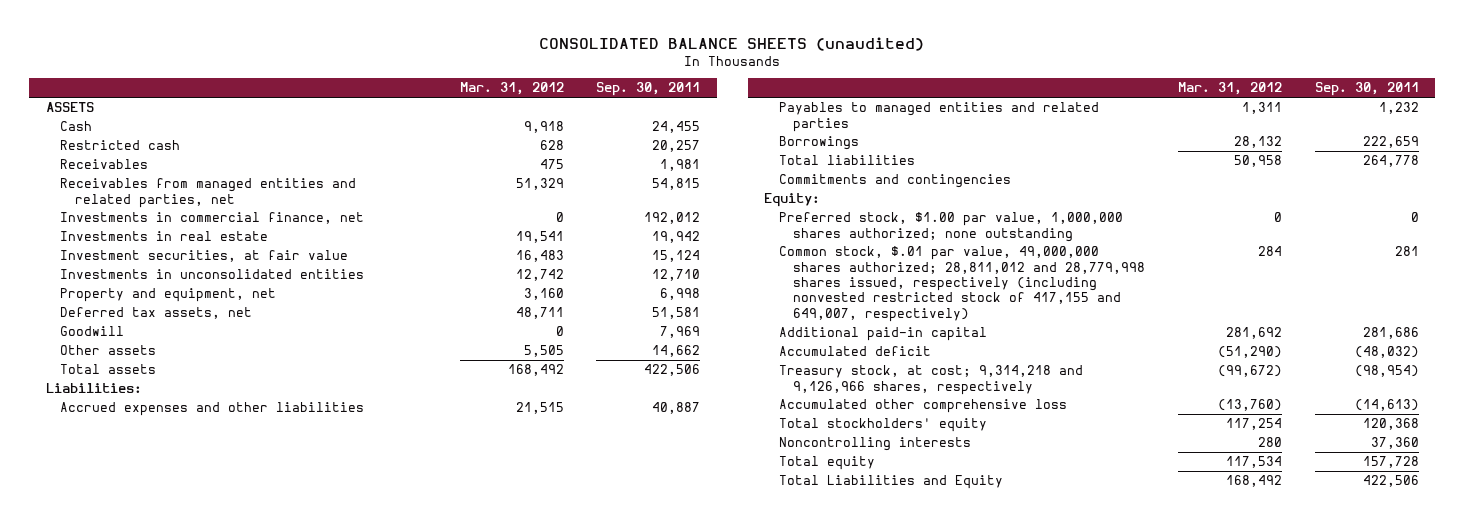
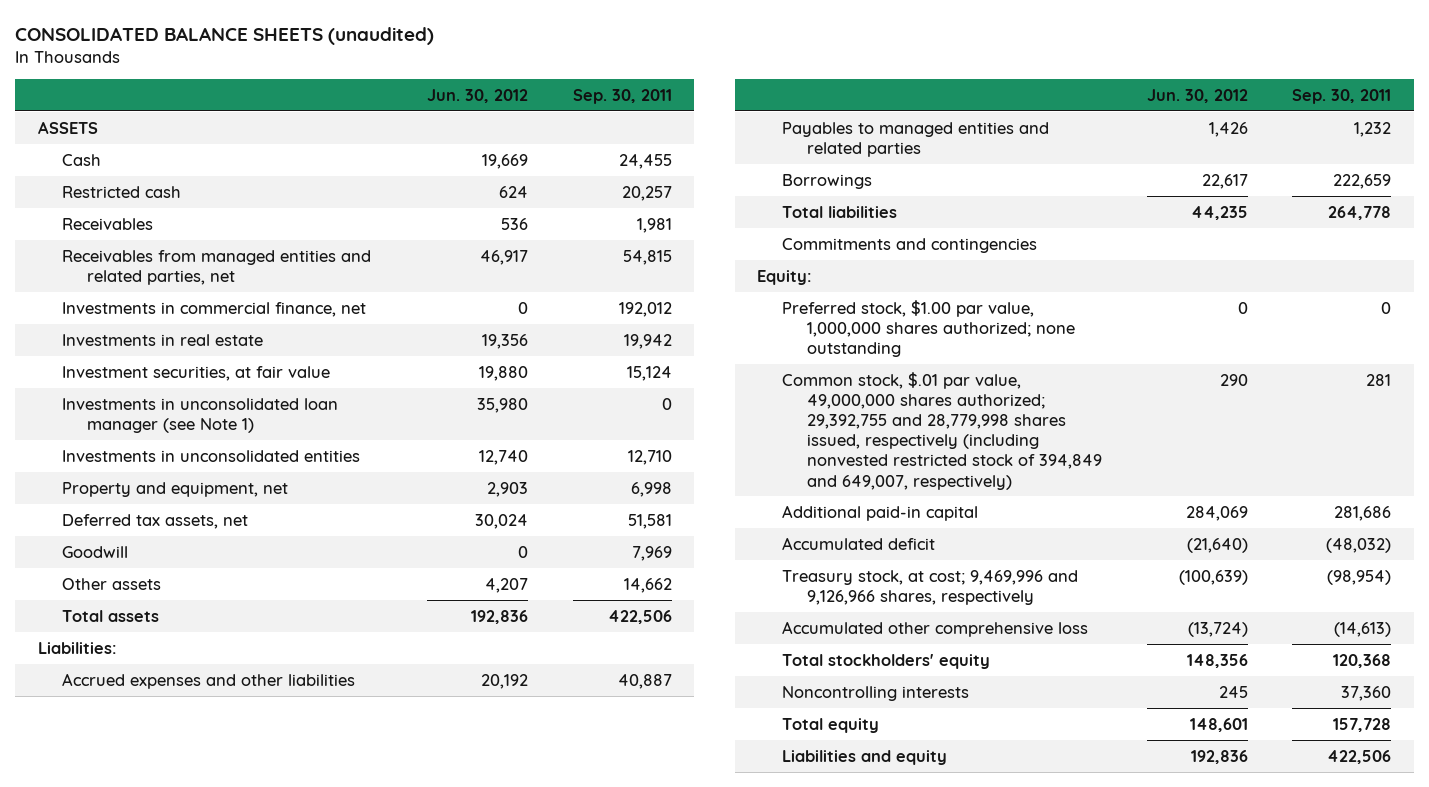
[459,82,564,96] Mar. 31, 2012 -> none
none -> [426,89,528,104] Jun. 30, 2012
none -> [62,397,339,433] Investments in unconsolidated loan manager (see Note 1)
[778,246,1146,322] Common stock, $.01 par value, 49,000,000 shares authorized; 28,811,012 and 28,779,998 shares issued, respectively (including nonvested restricted stock of 417,155 and 649,007, respectively) -> [782,371,1103,490] Common stock, $.01 par value, 49,000,000 shares authorized; 29,392,755 and 28,779,998 shares issued, respectively (including nonvested restricted stock of 394,849 and 649,007, respectively)
[778,365,1083,395] Treasury stock, at cost; 9,314,218 and 9,126,966 shares, respectively -> [782,569,1079,605] Treasury stock, at cost; 9,469,996 and 9,126,966 shares, respectively
[778,475,1003,490] Total Liabilities and Equity -> [782,749,948,765] Liabilities and equity

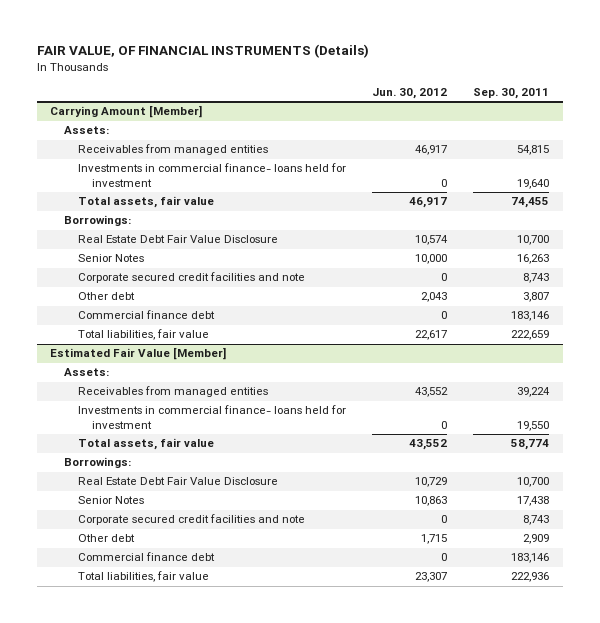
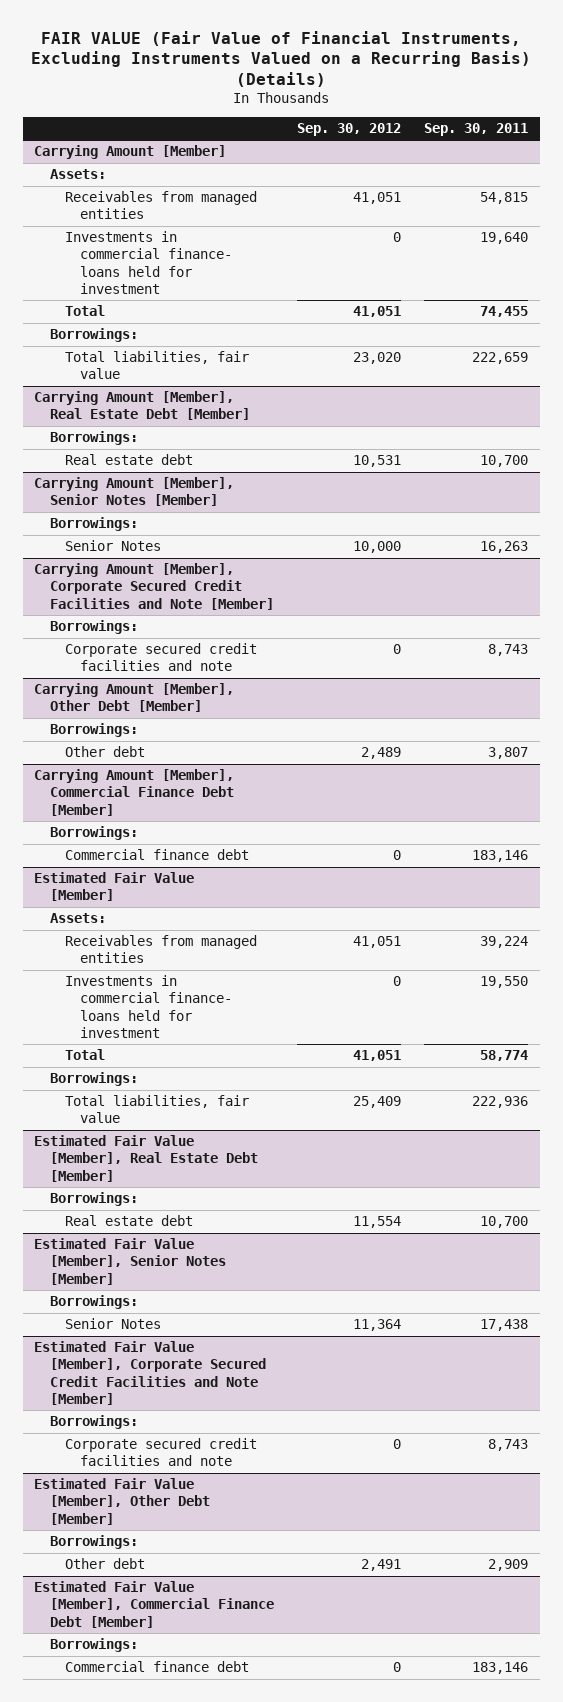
[37,44,370,59] FAIR VALUE, OF FINANCIAL INSTRUMENTS (Details) -> [31,30,532,88] FAIR VALUE (Fair Value of Financial Instruments, Excluding Instruments Valued on a Recurring Basis) (Details)
[372,88,448,100] Jun. 30, 2012 -> none
none -> [296,122,401,136] Sep. 30, 2012
[77,196,214,209] Total assets, fair value -> [64,305,105,317] Total
[77,329,209,341] Total liabilities, fair value -> [64,351,249,380] Total liabilities, fair value
none -> [34,391,250,421] Carrying Amount [Member], Real Estate Debt [Member]
none -> [49,431,138,446] Borrowings:
[77,235,278,244] Real Estate Debt Fair Value Disclosure -> [64,454,193,466] Real estate debt
none -> [34,477,235,507] Carrying Amount [Member], Senior Notes [Member]
none -> [49,517,138,532] Borrowings:
none -> [34,563,274,610] Carrying Amount [Member], Corporate Secured Credit Facilities and Note [Member]
none -> [49,620,138,635] Borrowings:
none -> [34,683,235,713] Carrying Amount [Member], Other Debt [Member]
none -> [49,723,138,738] Borrowings:
none -> [34,769,235,816] Carrying Amount [Member], Commercial Finance Debt [Member]
none -> [49,826,138,841] Borrowings:
[77,438,214,451] Total assets, fair value -> [64,1049,105,1061] Total
[77,571,209,583] Total liabilities, fair value -> [64,1095,249,1124] Total liabilities, fair value
none -> [34,1135,258,1182] Estimated Fair Value [Member], Real Estate Debt [Member]
none -> [49,1192,138,1207] Borrowings:
[77,477,278,486] Real Estate Debt Fair Value Disclosure -> [64,1215,193,1227] Real estate debt
none -> [34,1238,226,1285] Estimated Fair Value [Member], Senior Notes [Member]
none -> [49,1295,138,1310] Borrowings:
none -> [34,1341,266,1405] Estimated Fair Value [Member], Corporate Secured Credit Facilities and Note [Member]
none -> [49,1415,138,1430] Borrowings:
none -> [34,1478,210,1525] Estimated Fair Value [Member], Other Debt [Member]
none -> [49,1535,138,1550] Borrowings:
none -> [34,1581,274,1628] Estimated Fair Value [Member], Commercial Finance Debt [Member]
none -> [49,1638,138,1653] Borrowings:

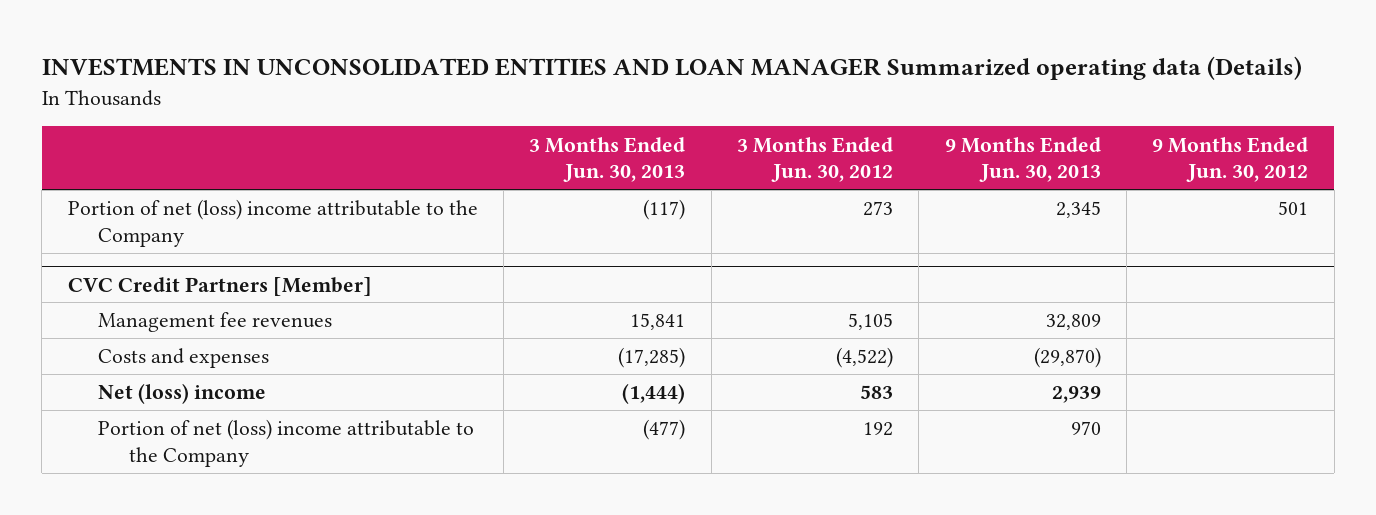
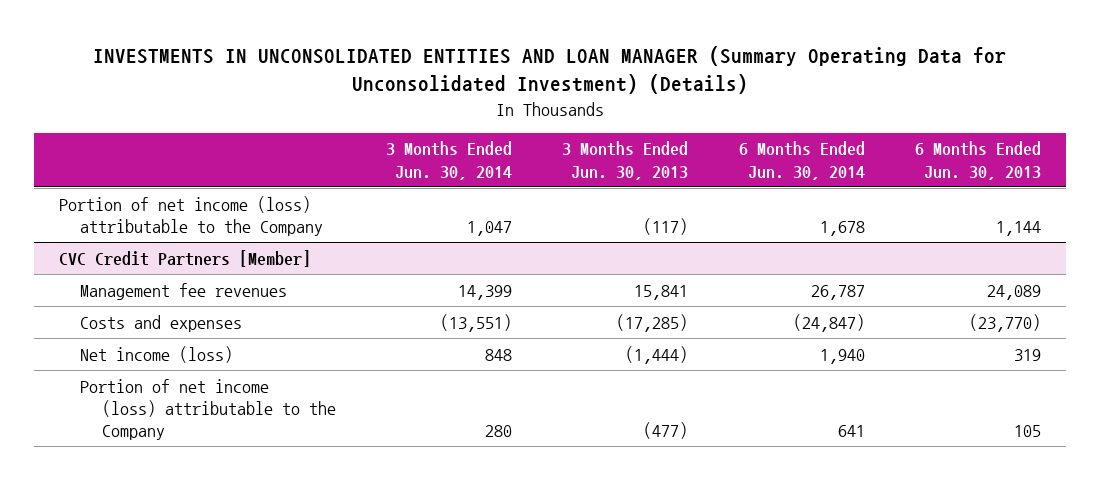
[41,56,1302,81] INVESTMENTS IN UNCONSOLIDATED ENTITIES AND LOAN MANAGER Summarized operating data (Details) -> [93,46,1007,95] INVESTMENTS IN UNCONSOLIDATED ENTITIES AND LOAN MANAGER (Summary Operating Data for Unconsolidated Investment) (Details)
[737,136,894,183] 3 Months Ended Jun. 30, 2012 -> none
[944,136,1101,183] 9 Months Ended Jun. 30, 2013 -> none
[1152,136,1309,183] 9 Months Ended Jun. 30, 2012 -> none
none -> [386,141,513,180] 3 Months Ended Jun. 30, 2014
none -> [738,141,865,180] 6 Months Ended Jun. 30, 2014
none -> [915,141,1042,180] 6 Months Ended Jun. 30, 2013
[67,199,478,247] Portion of net (loss) income attributable to the Company -> [59,195,324,236] Portion of net income (loss) attributable to the Company
[98,383,267,405] Net (loss) income -> [80,345,234,363] Net income (loss)
[98,419,475,467] Portion of net (loss) income attributable to the Company -> [80,378,336,441] Portion of net income (loss) attributable to the Company

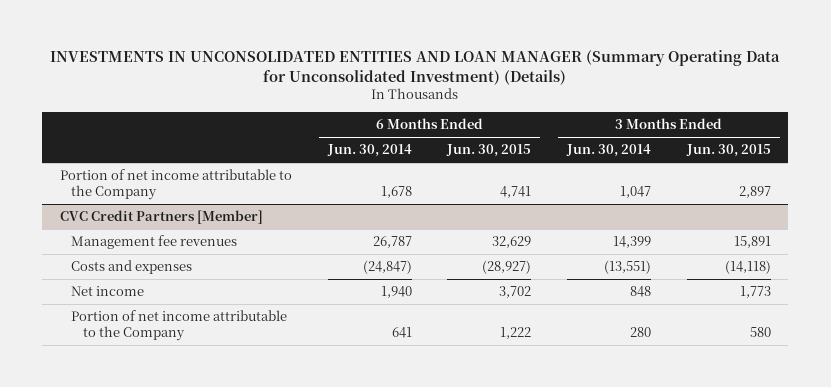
[562,141,689,180] 3 Months Ended Jun. 30, 2013 -> none
[915,141,1042,180] 6 Months Ended Jun. 30, 2013 -> none
none -> [446,144,532,158] Jun. 30, 2015
none -> [685,144,771,158] Jun. 30, 2015
[59,195,324,236] Portion of net income (loss) attributable to the Company -> [60,169,293,200] Portion of net income attributable to the Company
[80,345,234,363] Net income (loss) -> [71,286,145,297] Net income
[80,378,336,441] Portion of net income (loss) attributable to the Company -> [71,310,288,341] Portion of net income attributable to the Company

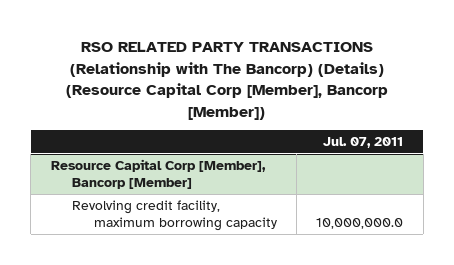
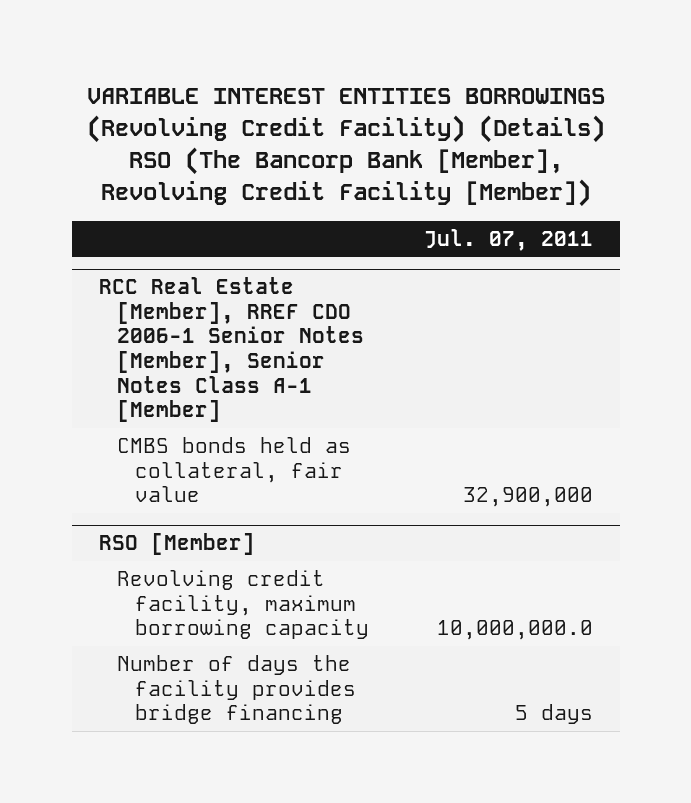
[66,42,389,120] RSO RELATED PARTY TRANSACTIONS (Relationship with The Bancorp) (Details) (Resource Capital Corp [Member], Bancorp [Member]) -> [86,87,605,208] VARIABLE INTEREST ENTITIES BORROWINGS (Revolving Credit Facility) (Details) RSO (The Bancorp Bank [Member], Revolving Credit Facility [Member])
[50,158,266,190] Resource Capital Corp [Member], Bancorp [Member] -> none
none -> [98,277,365,423] RCC Real Estate [Member], RREF CDO 2006-1 Senior Notes [Member], Senior Notes Class A-1 [Member]
none -> [117,436,352,503] CMBS bonds held as collateral, fair value
none -> [98,533,255,556] RSO [Member]
none -> [117,654,357,725] Number of days the facility provides bridge financing

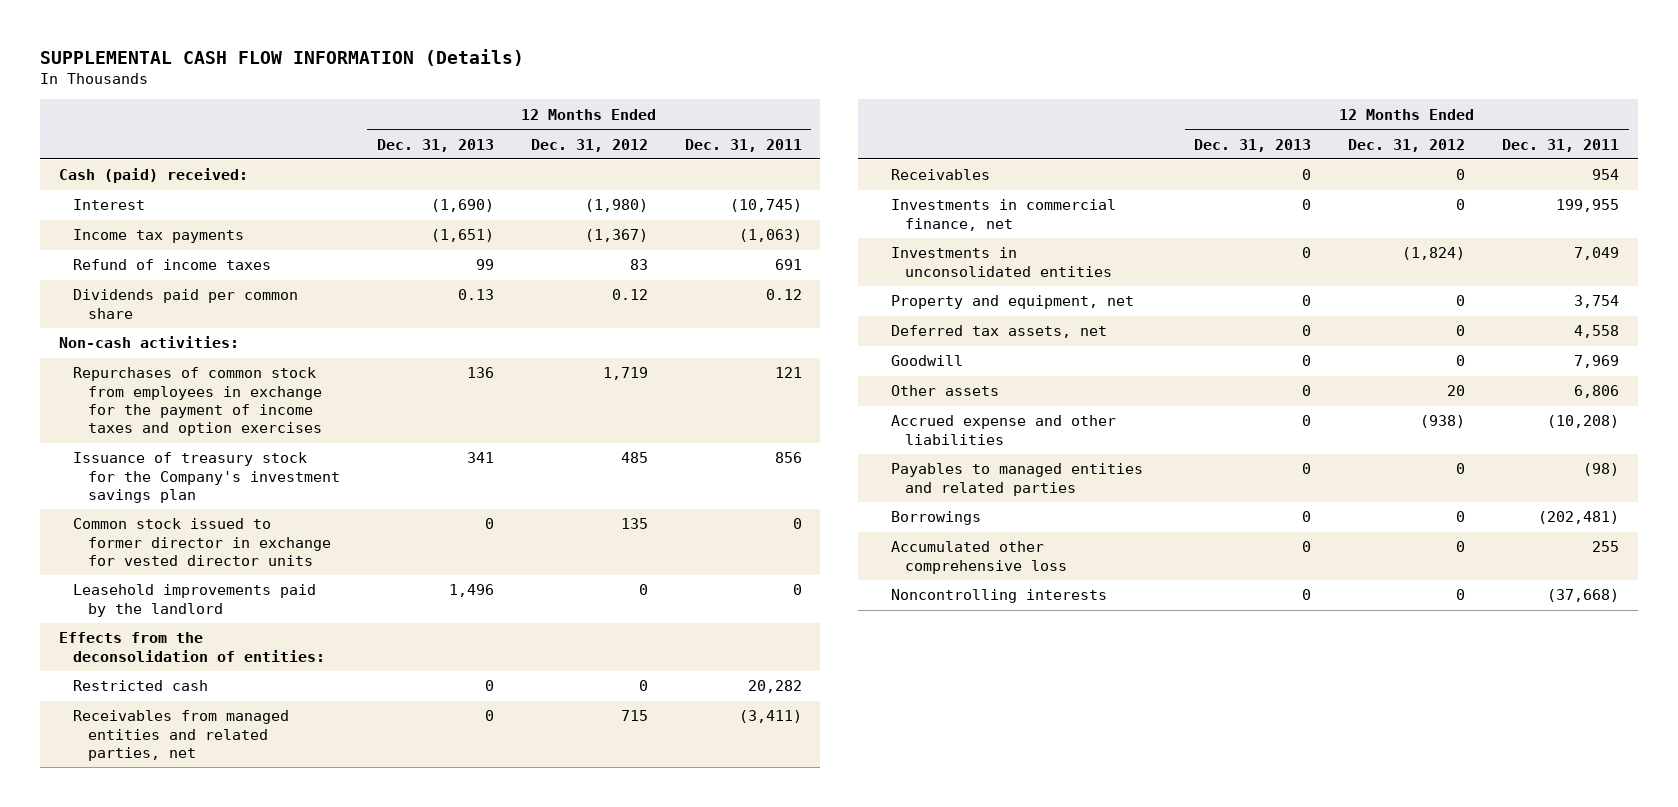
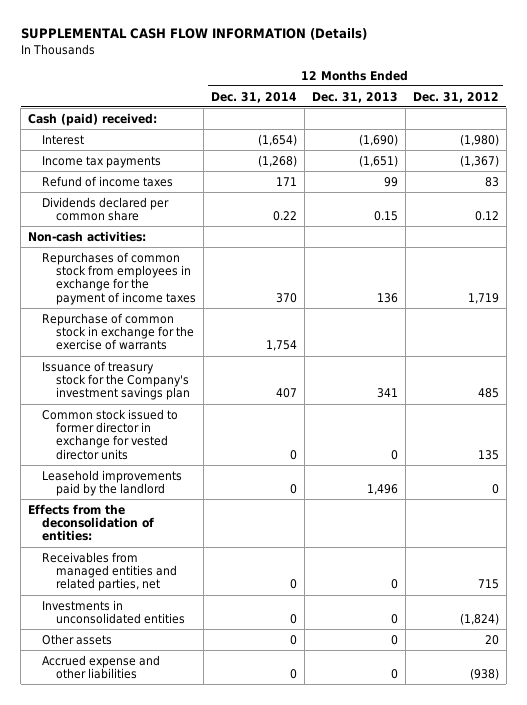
[684,138,802,152] Dec. 31, 2011 -> none
none -> [211,91,298,103] Dec. 31, 2014
[73,289,299,319] Dividends paid per common share -> [42,196,170,222] Dividends declared per common share
[457,289,494,301] 0.13 -> [374,211,399,222] 0.15
[73,367,322,437] Repurchases of common stock from employees in exchange for the payment of income taxes and option exercises -> [42,251,197,305] Repurchases of common stock from employees in exchange for the payment of income taxes
none -> [42,312,195,351] Repurchase of common stock in exchange for the exercise of warrants
[73,680,209,692] Restricted cash -> none
[890,169,990,181] Receivables -> none
[890,199,1116,231] Investments in commercial finance, net -> none
[890,295,1134,310] Property and equipment, net -> none
[890,325,1107,339] Deferred tax assets, net -> none
[890,355,963,367] Goodwill -> none
[890,463,1143,496] Payables to managed entities and related parties -> none
[890,511,981,526] Borrowings -> none
[890,541,1068,574] Accumulated other comprehensive loss -> none
[890,589,1107,604] Noncontrolling interests -> none

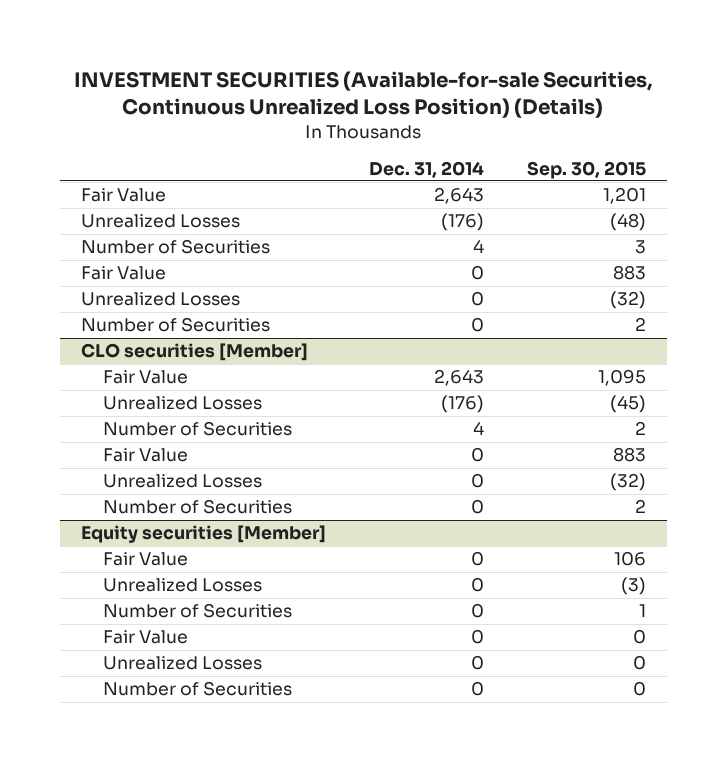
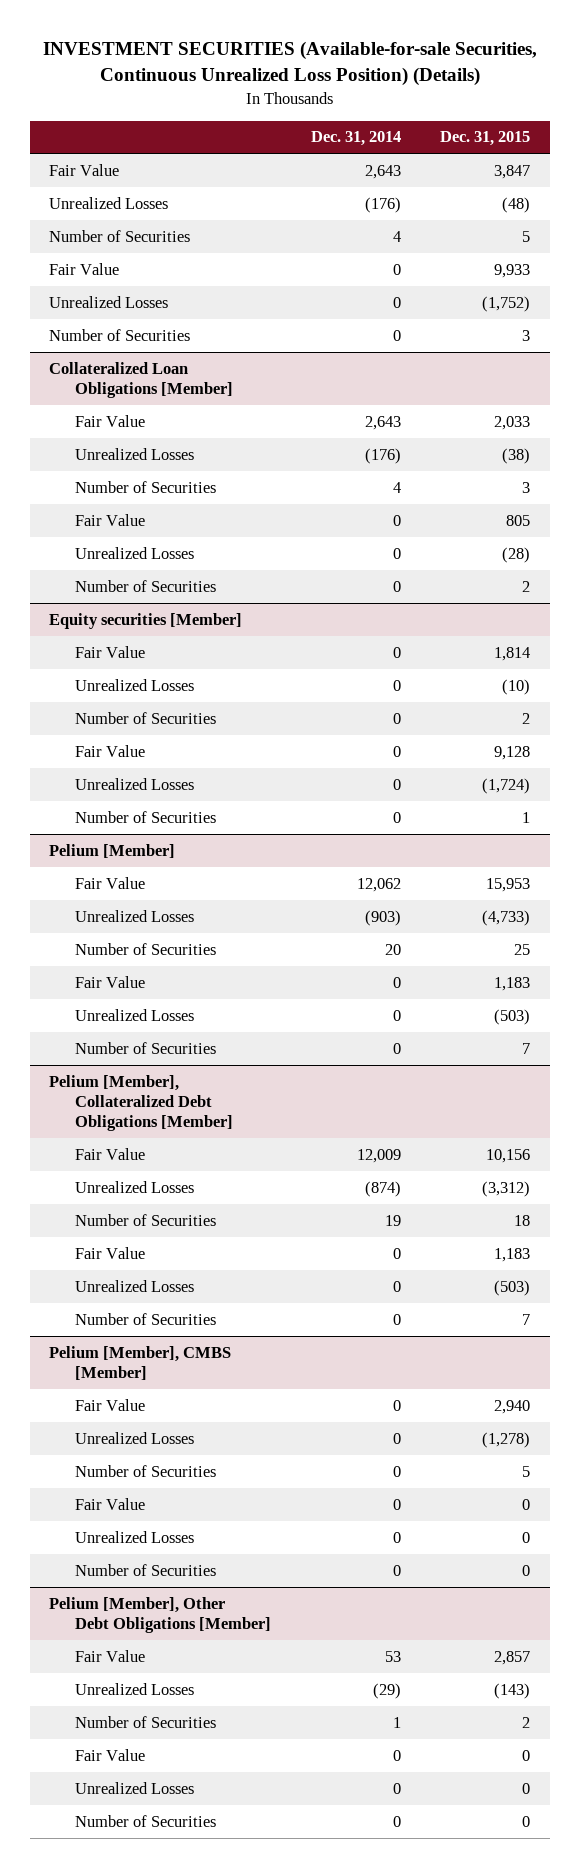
[526,160,646,179] Sep. 30, 2015 -> none
none -> [440,131,531,147] Dec. 31, 2015
[80,343,308,362] CLO securities [Member] -> none
none -> [49,361,234,398] Collateralized Loan Obligations [Member]
none -> [49,843,176,858] Pelium [Member]
none -> [75,876,146,889] Fair Value
none -> [75,909,195,922] Unrealized Losses
none -> [75,942,217,955] Number of Securities
none -> [75,975,146,988] Fair Value
none -> [75,1008,195,1021] Unrealized Losses
none -> [75,1041,217,1054] Number of Securities
none -> [49,1074,234,1132] Pelium [Member], Collateralized Debt Obligations [Member]
none -> [75,1147,146,1160] Fair Value
none -> [75,1180,195,1193] Unrealized Losses
none -> [75,1213,217,1226] Number of Securities
none -> [75,1246,146,1259] Fair Value
none -> [75,1279,195,1292] Unrealized Losses
none -> [75,1312,217,1325] Number of Securities
none -> [49,1345,232,1380] Pelium [Member], CMBS [Member]
none -> [75,1398,146,1411] Fair Value
none -> [75,1431,195,1444] Unrealized Losses
none -> [75,1464,217,1477] Number of Securities
none -> [75,1497,146,1510] Fair Value
none -> [75,1530,195,1543] Unrealized Losses
none -> [75,1563,217,1576] Number of Securities
none -> [49,1596,272,1633] Pelium [Member], Other Debt Obligations [Member]
none -> [75,1649,146,1662] Fair Value
none -> [75,1682,195,1695] Unrealized Losses
none -> [75,1715,217,1728] Number of Securities
none -> [75,1748,146,1761] Fair Value
none -> [75,1781,195,1794] Unrealized Losses
none -> [75,1814,217,1827] Number of Securities

